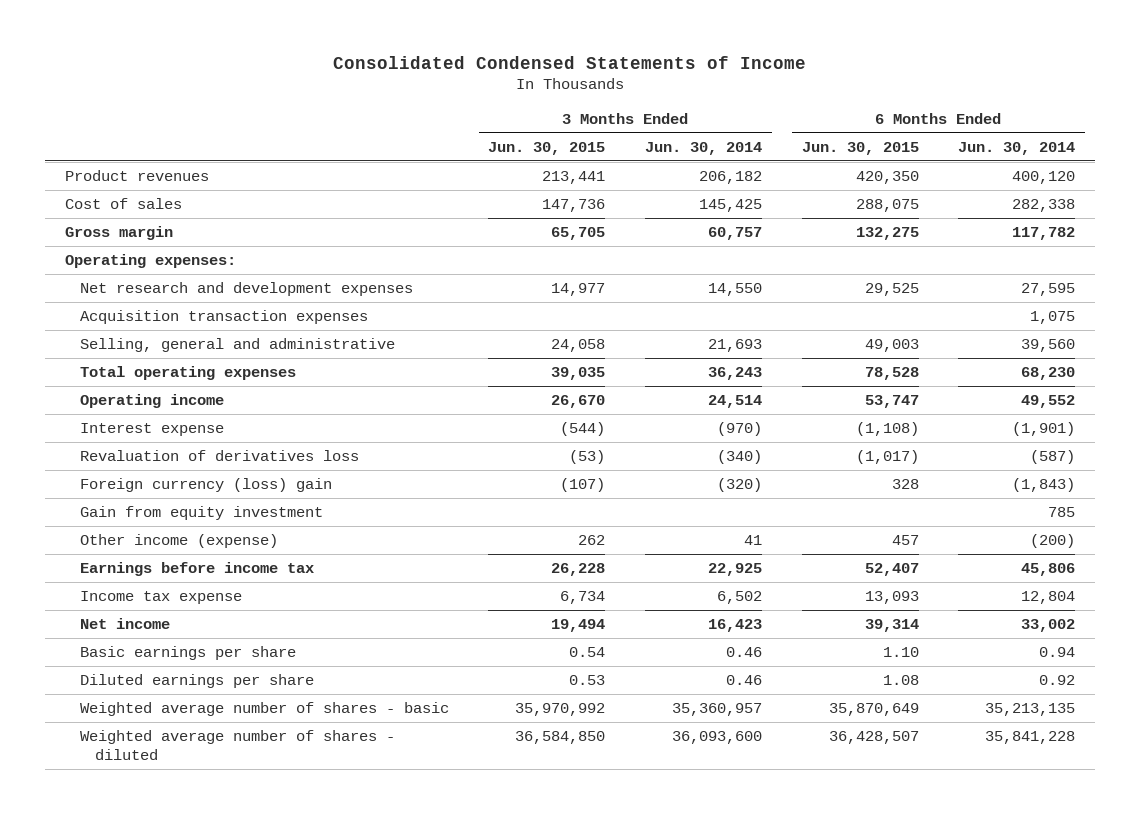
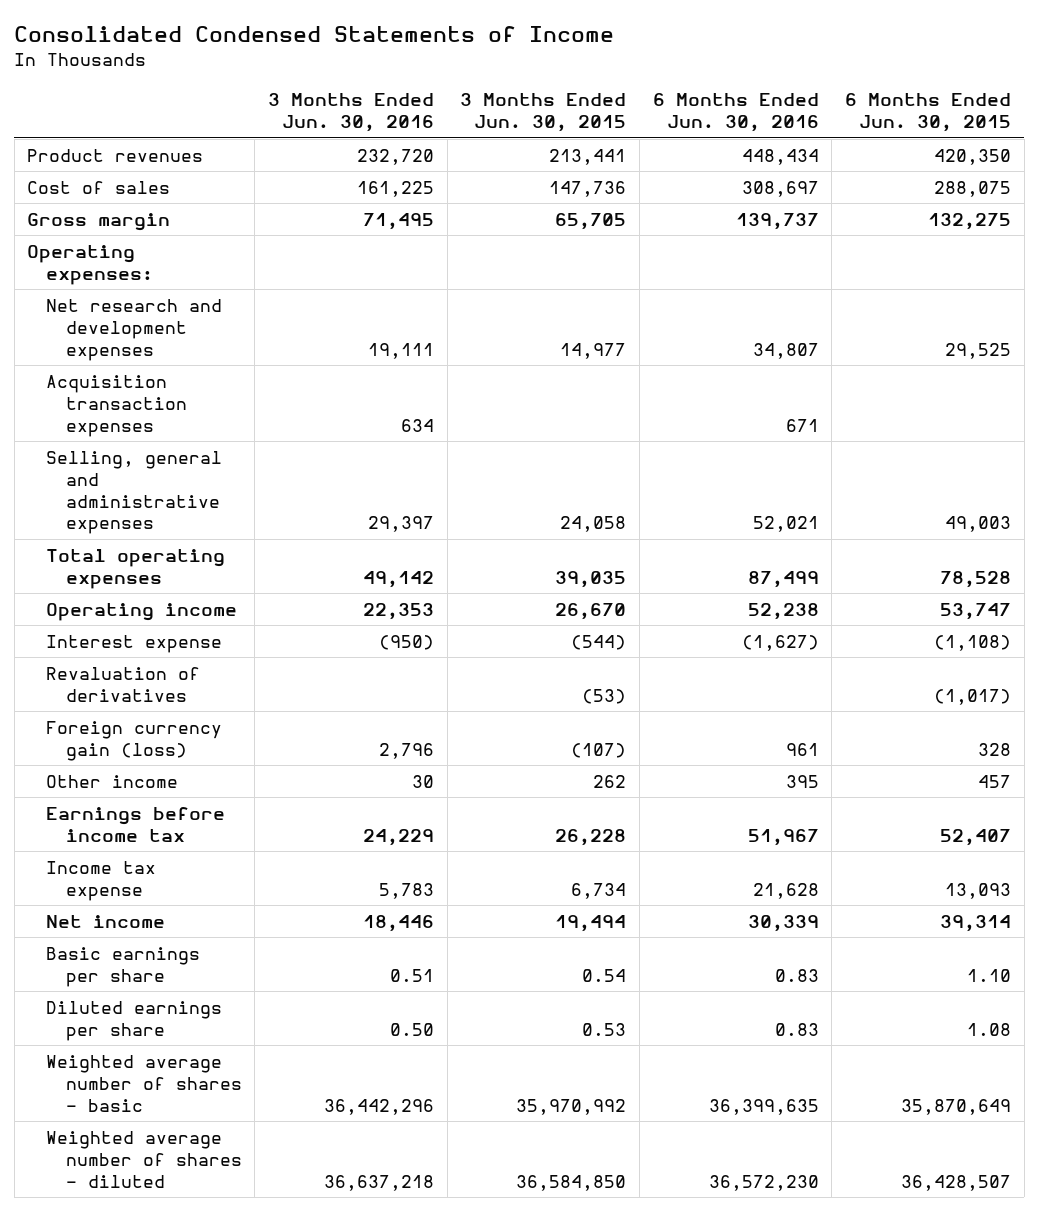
[644,141,762,155] Jun. 30, 2014 -> none
[958,141,1076,155] Jun. 30, 2014 -> none
none -> [267,93,434,133] 3 Months Ended Jun. 30, 2016
none -> [652,93,819,133] 6 Months Ended Jun. 30, 2016
[79,338,395,353] Selling, general and administrative -> [46,450,223,535] Selling, general and administrative expenses
[79,506,323,521] Gain from equity investment -> none
[79,450,359,462] Revaluation of derivatives loss -> [46,666,201,702] Revaluation of derivatives
[79,478,332,493] Foreign currency (loss) gain -> [46,720,223,761] Foreign currency gain (loss)
[79,534,278,549] Other income (expense) -> [46,774,179,788] Other income

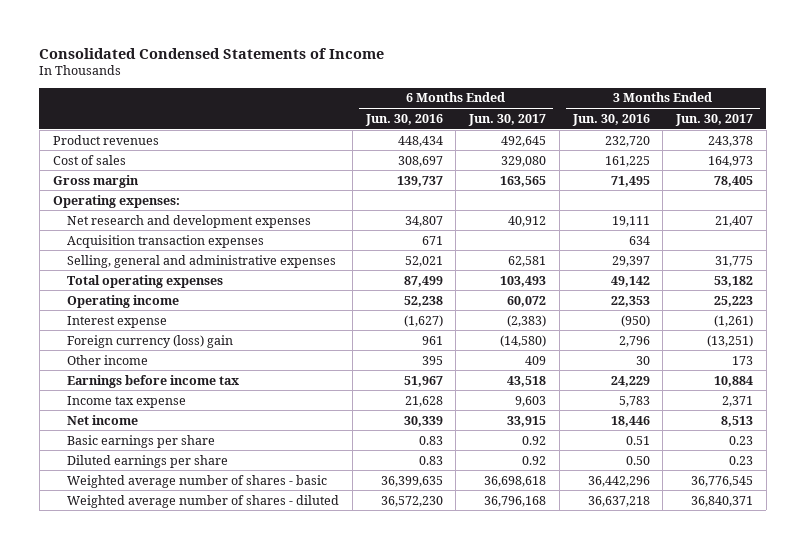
[460,93,627,133] 3 Months Ended Jun. 30, 2015 -> none
[845,93,1012,133] 6 Months Ended Jun. 30, 2015 -> none
none -> [468,113,547,126] Jun. 30, 2017
none -> [675,113,754,126] Jun. 30, 2017
[46,666,201,702] Revaluation of derivatives -> none
[46,720,223,761] Foreign currency gain (loss) -> [67,334,234,348] Foreign currency (loss) gain

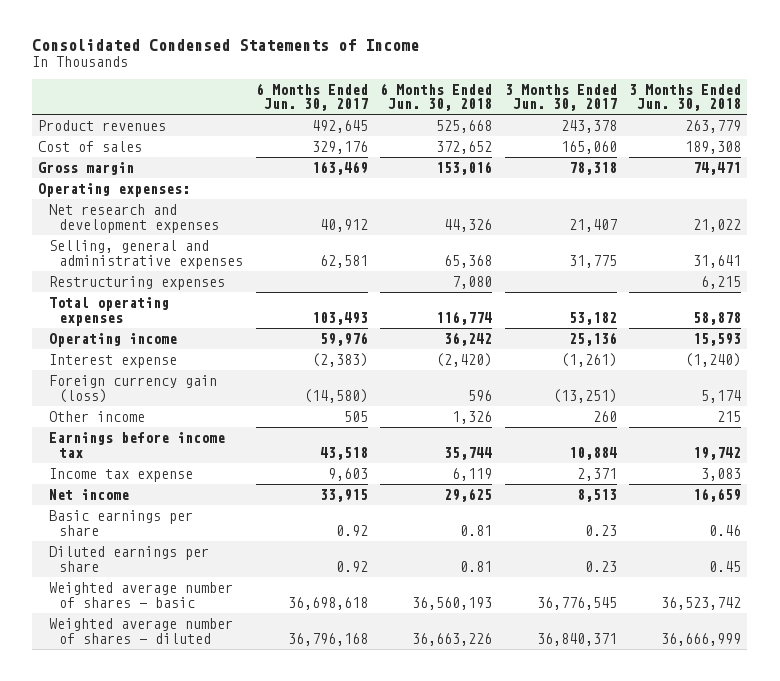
[364,113,443,126] Jun. 30, 2016 -> none
[571,113,650,126] Jun. 30, 2016 -> none
none -> [380,82,493,112] 6 Months Ended Jun. 30, 2018
none -> [629,83,742,112] 3 Months Ended Jun. 30, 2018
[501,155,547,167] 329,080 -> [311,141,368,155] 329,176
[708,155,754,167] 164,973 -> [560,141,617,155] 165,060
[500,175,547,187] 163,565 -> [311,161,368,176] 163,469
[714,175,754,187] 78,405 -> [568,162,617,176] 78,318
[67,234,265,248] Acquisition transaction expenses -> none
none -> [48,276,225,291] Restructuring expenses
[507,295,547,307] 60,072 -> [319,332,368,347] 59,976
[714,295,754,307] 25,223 -> [568,332,617,347] 25,136
[67,334,234,348] Foreign currency (loss) gain -> [48,375,217,403] Foreign currency gain (loss)
[525,355,547,365] 409 -> [343,411,368,423] 505
[732,355,754,365] 173 -> [592,411,617,423] 260

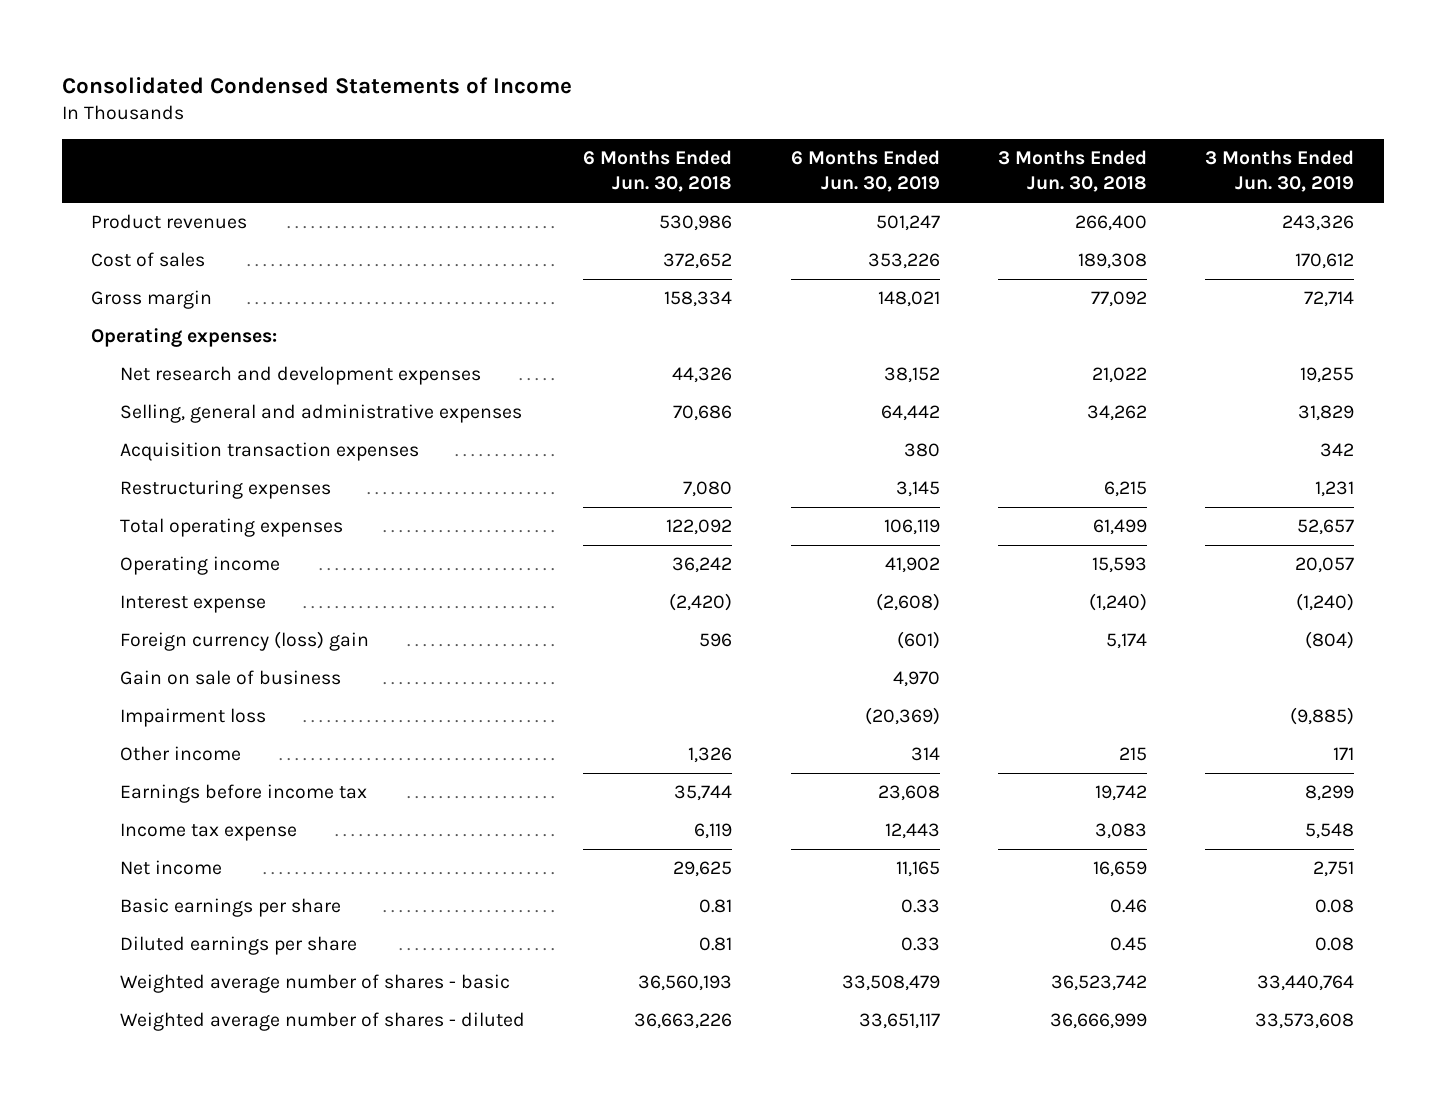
[255,82,368,112] 6 Months Ended Jun. 30, 2017 -> none
[504,83,617,112] 3 Months Ended Jun. 30, 2017 -> none
none -> [790,150,940,193] 6 Months Ended Jun. 30, 2019
none -> [1205,150,1355,193] 3 Months Ended Jun. 30, 2019
[436,120,493,134] 525,668 -> [659,215,733,232] 530,986
[685,120,742,134] 263,779 -> [1075,215,1148,232] 266,400
[436,161,493,176] 153,016 -> [664,291,733,308] 158,334
[693,162,742,176] 74,471 -> [1091,291,1148,308] 77,092
[444,254,493,268] 65,368 -> [673,405,733,422] 70,686
[693,254,742,268] 31,641 -> [1087,405,1148,422] 34,262
none -> [119,442,419,462] Acquisition transaction expenses
[436,310,493,325] 116,774 -> [666,519,733,536] 122,092
[693,311,742,325] 58,878 -> [1093,519,1148,536] 61,499
[48,375,217,403] Foreign currency gain (loss) -> [119,631,369,652] Foreign currency (loss) gain
none -> [119,670,341,686] Gain on sale of business
none -> [119,708,266,728] Impairment loss

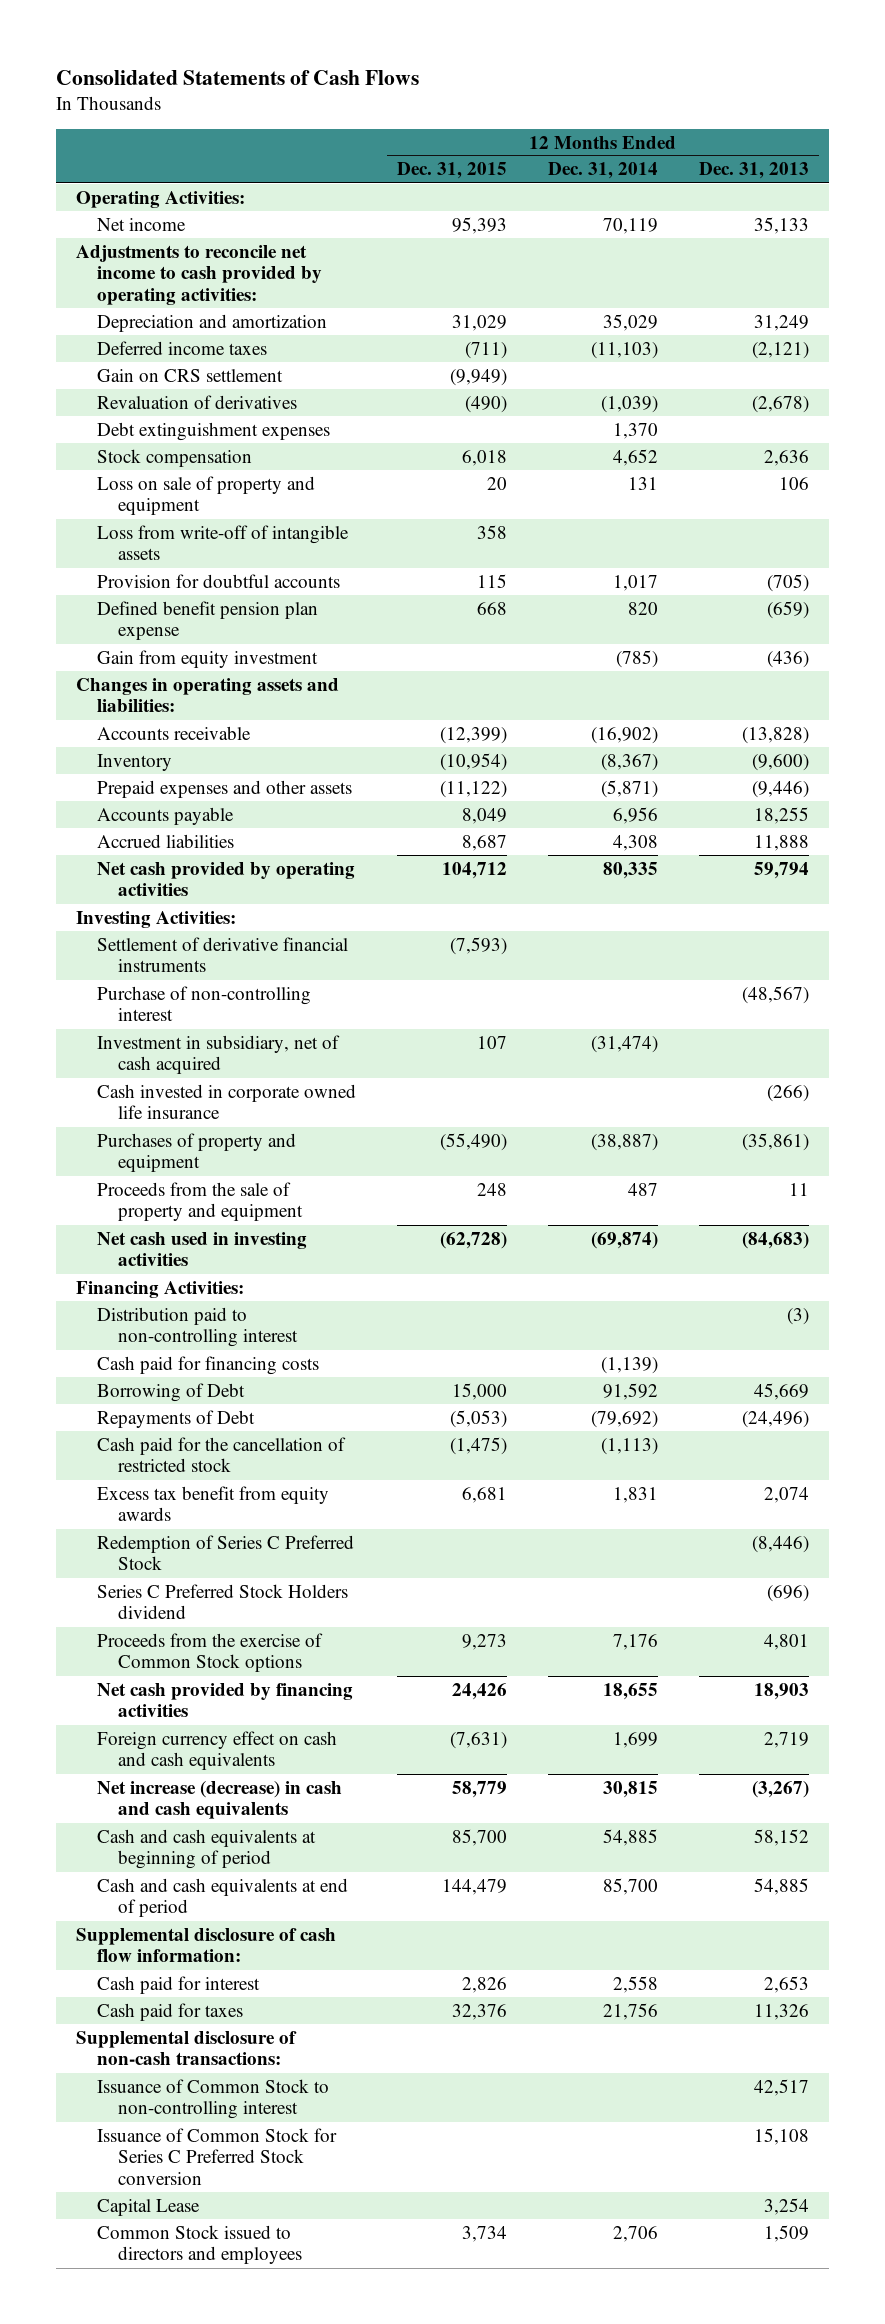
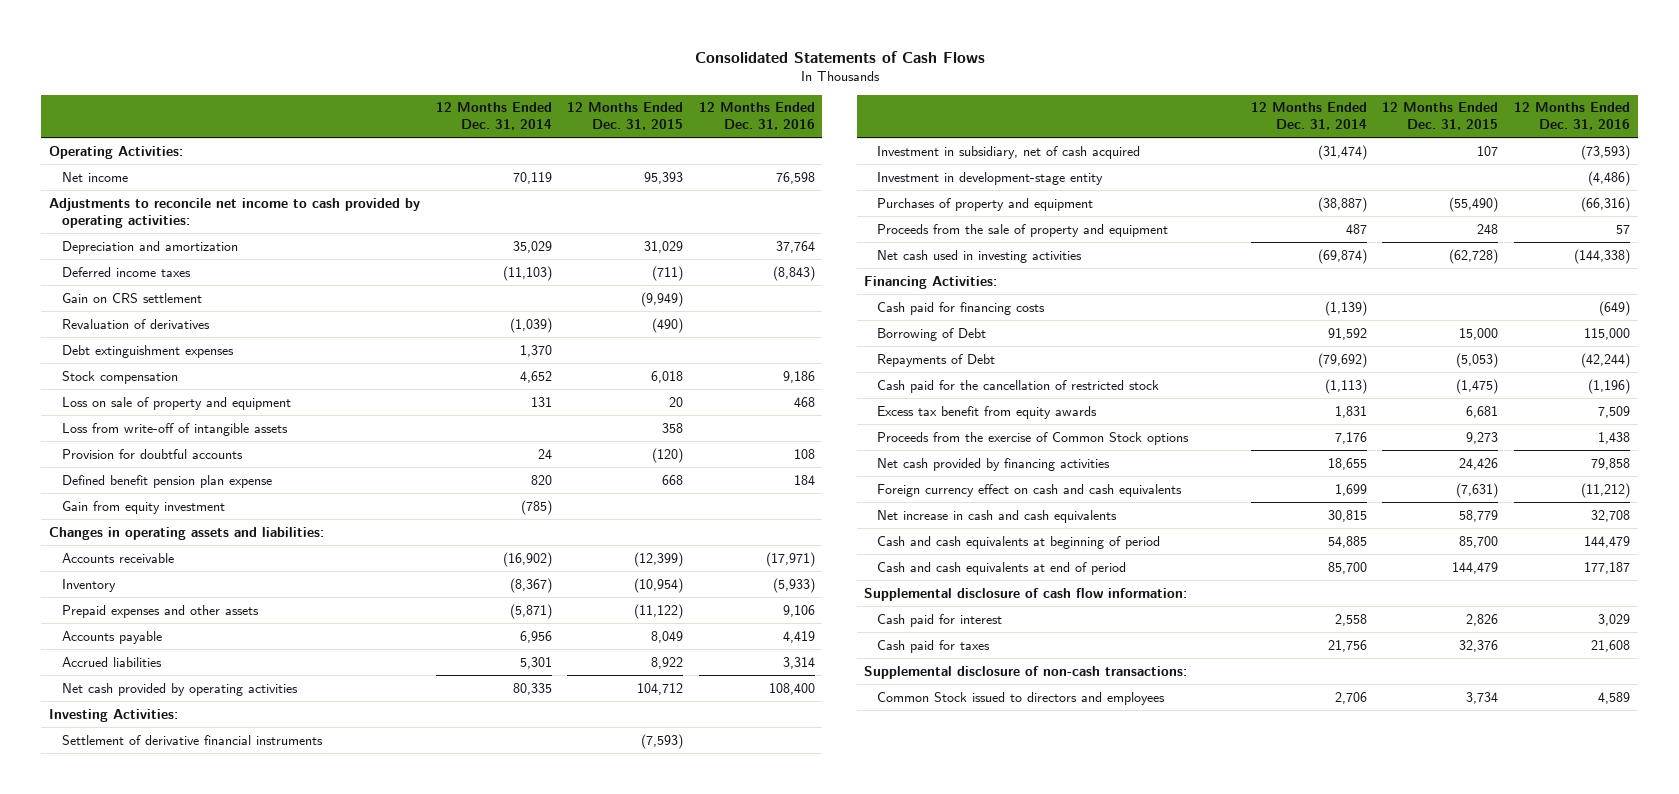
[698,162,809,180] Dec. 31, 2013 -> none
none -> [698,102,815,131] 12 Months Ended Dec. 31, 2016
[477,573,508,588] 115 -> [652,447,684,463] (120)
[612,574,658,591] 1,017 -> [537,448,552,459] 24
[462,834,508,851] 8,687 -> [651,656,684,669] 8,922
[612,834,658,851] 4,308 -> [519,656,552,669] 5,301
[97,985,312,1022] Purchase of non-controlling interest -> none
[97,1083,357,1120] Cash invested in corporate owned life insurance -> none
none -> [877,171,1104,185] Investment in development-stage entity
[97,1306,299,1348] Distribution paid to non-controlling interest -> none
[97,1534,355,1571] Redemption of Series C Preferred Stock -> none
[97,1583,349,1620] Series C Preferred Stock Holders dividend -> none
[97,1780,343,1820] Net increase (decrease) in cash and cash equivalents -> [877,509,1118,523] Net increase in cash and cash equivalents
[97,2078,330,2120] Issuance of Common Stock to non-controlling interest -> none
[97,2127,338,2186] Issuance of Common Stock for Series C Preferred Stock conversion -> none
[97,2198,201,2216] Capital Lease -> none

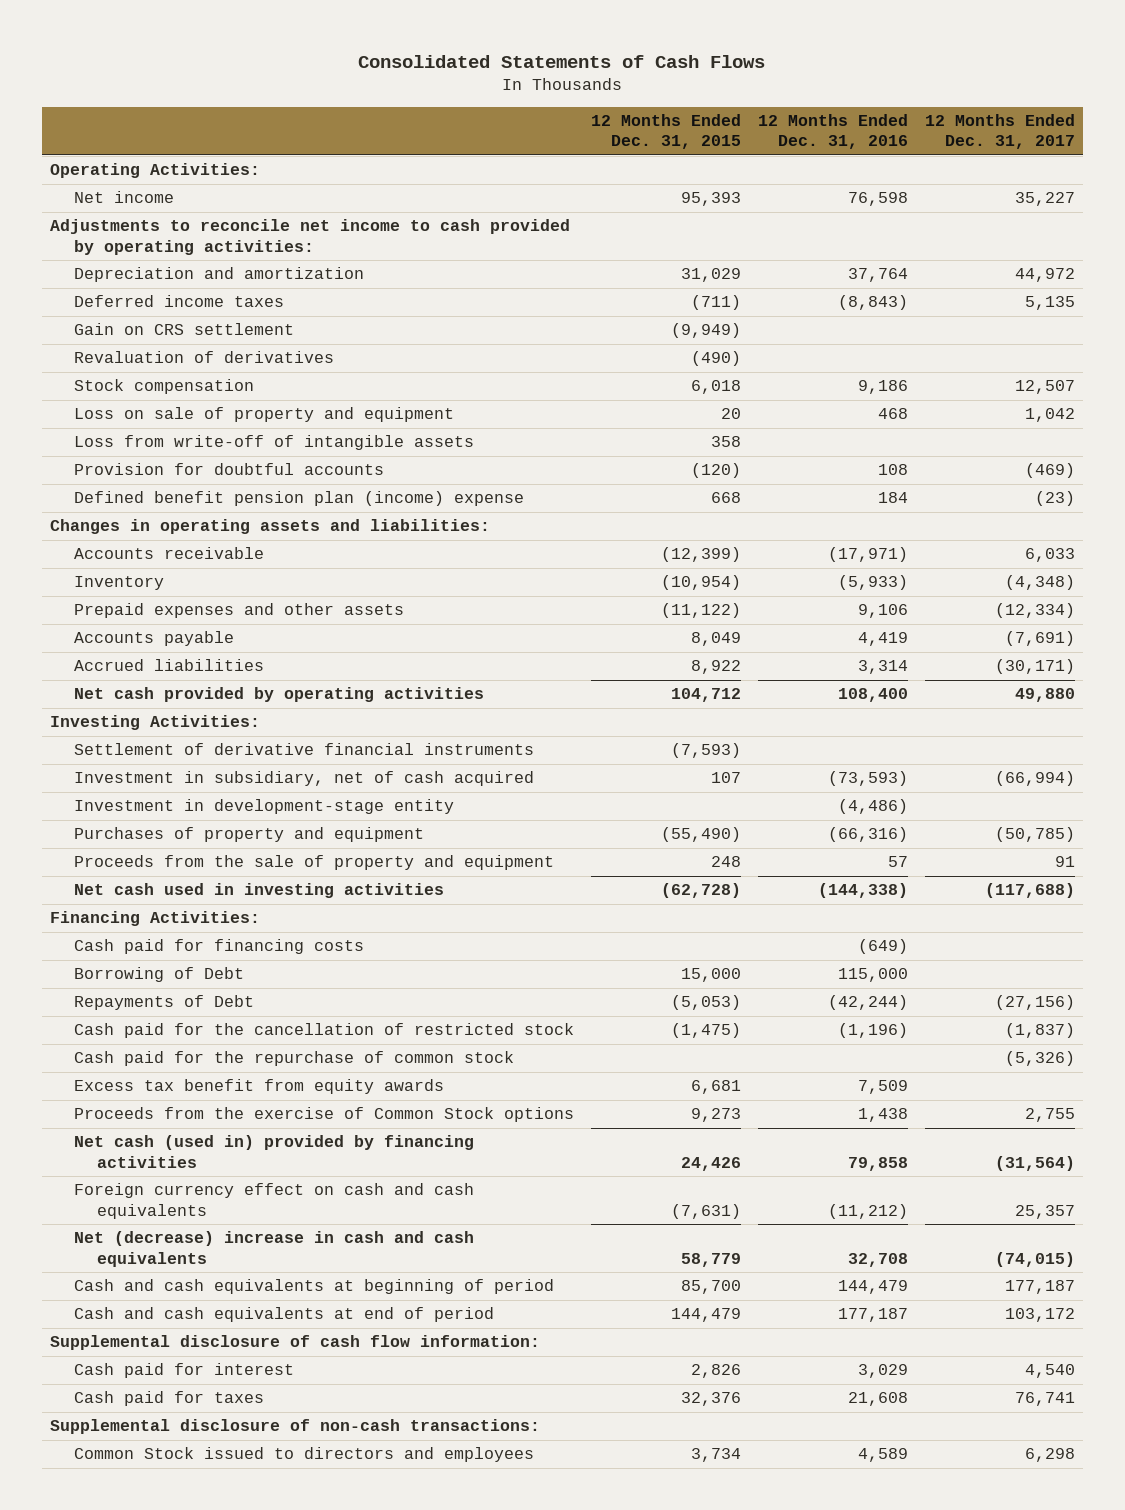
[435,102,552,131] 12 Months Ended Dec. 31, 2014 -> none
none -> [924,113,1075,150] 12 Months Ended Dec. 31, 2017
[61,344,234,358] Debt extinguishment expenses -> none
[61,500,225,514] Gain from equity investment -> none
[61,474,272,488] Defined benefit pension plan expense -> [73,491,524,507] Defined benefit pension plan (income) expense
none -> [73,1051,514,1067] Cash paid for the repurchase of common stock
[877,457,1111,471] Net cash provided by financing activities -> [73,1135,474,1168] Net cash (used in) provided by financing activities
[877,509,1118,523] Net increase in cash and cash equivalents -> [73,1231,474,1267] Net (decrease) increase in cash and cash equivalents

